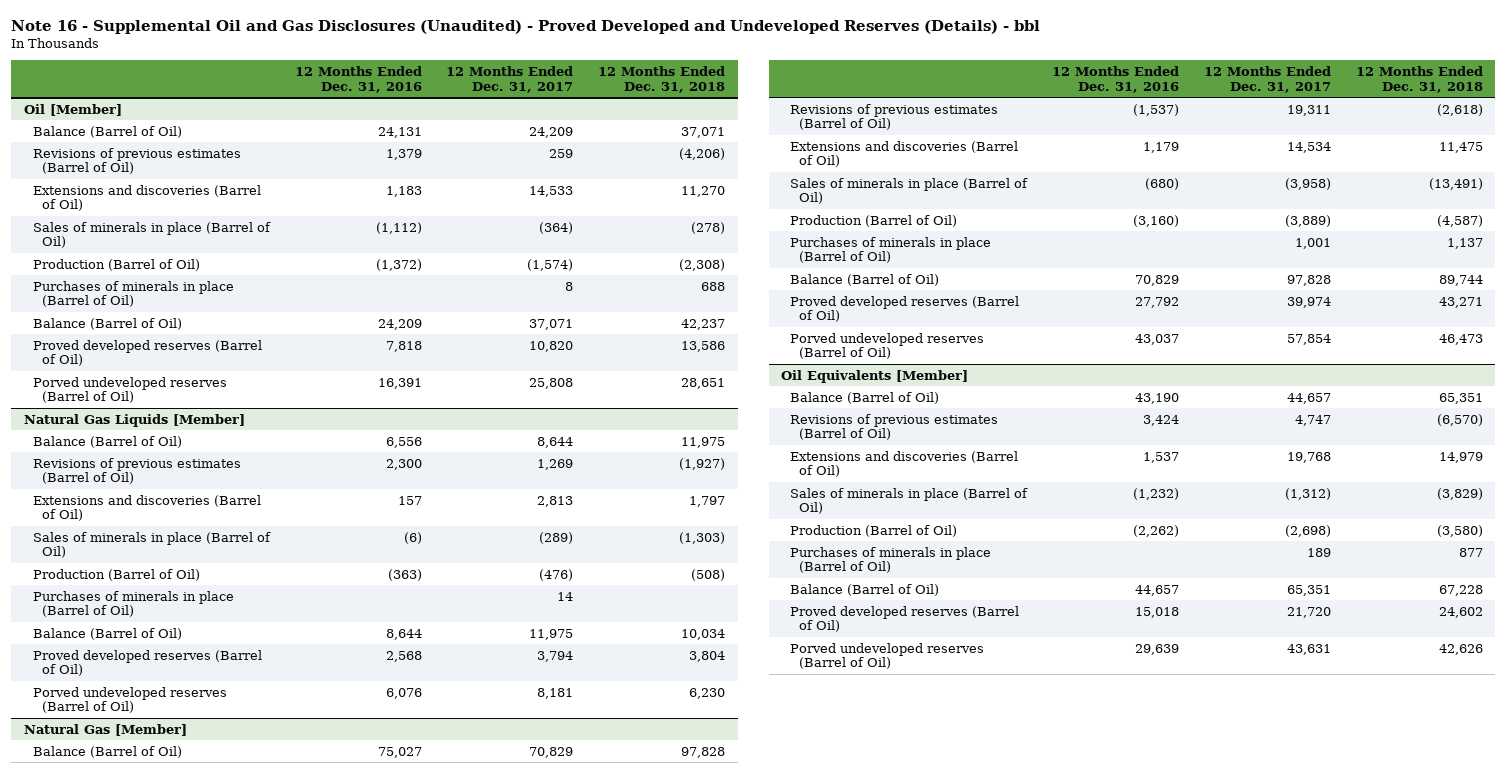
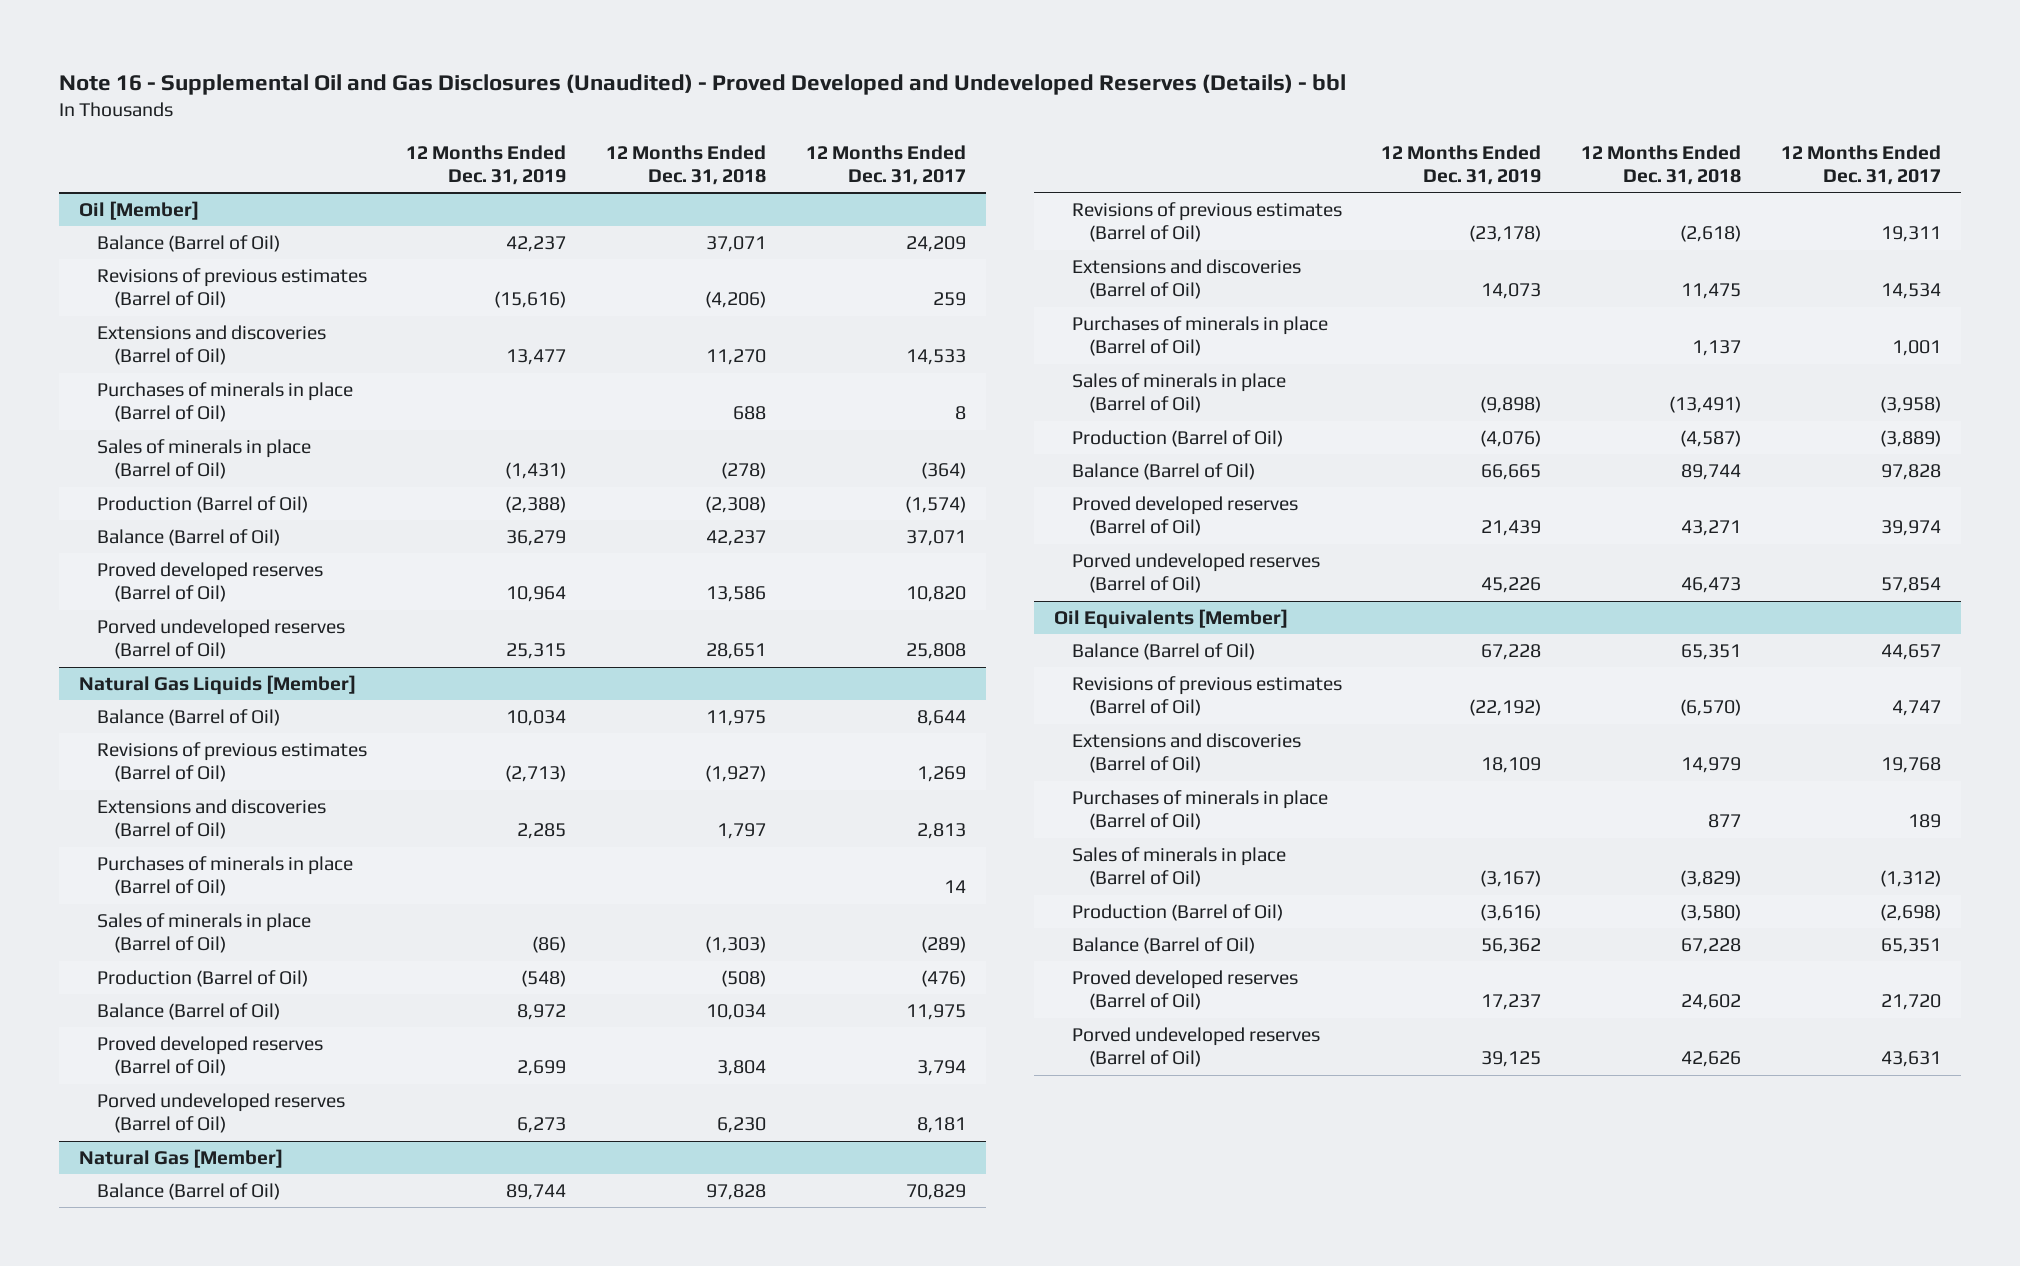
[294,66,422,93] 12 Months Ended Dec. 31, 2016 -> none
none -> [406,144,567,186] 12 Months Ended Dec. 31, 2019
[32,280,234,308] Purchases of minerals in place (Barrel of Oil) -> [96,381,353,423] Purchases of minerals in place (Barrel of Oil)
[32,590,234,618] Purchases of minerals in place (Barrel of Oil) -> [96,855,353,897] Purchases of minerals in place (Barrel of Oil)
[790,236,992,264] Purchases of minerals in place (Barrel of Oil) -> [1071,315,1328,357] Purchases of minerals in place (Barrel of Oil)
[790,546,992,574] Purchases of minerals in place (Barrel of Oil) -> [1071,789,1328,831] Purchases of minerals in place (Barrel of Oil)

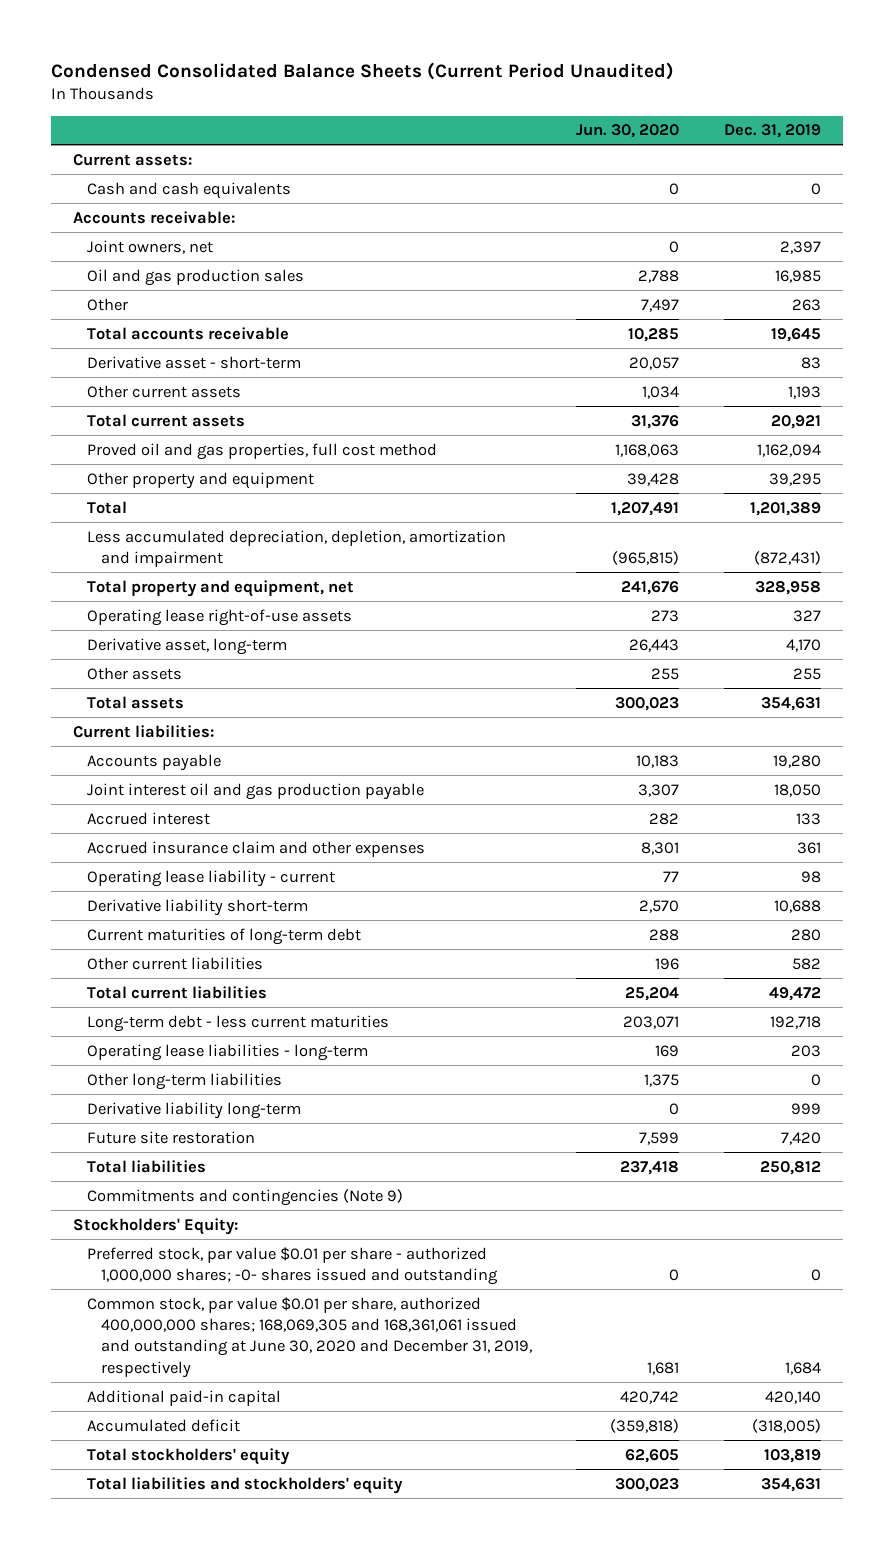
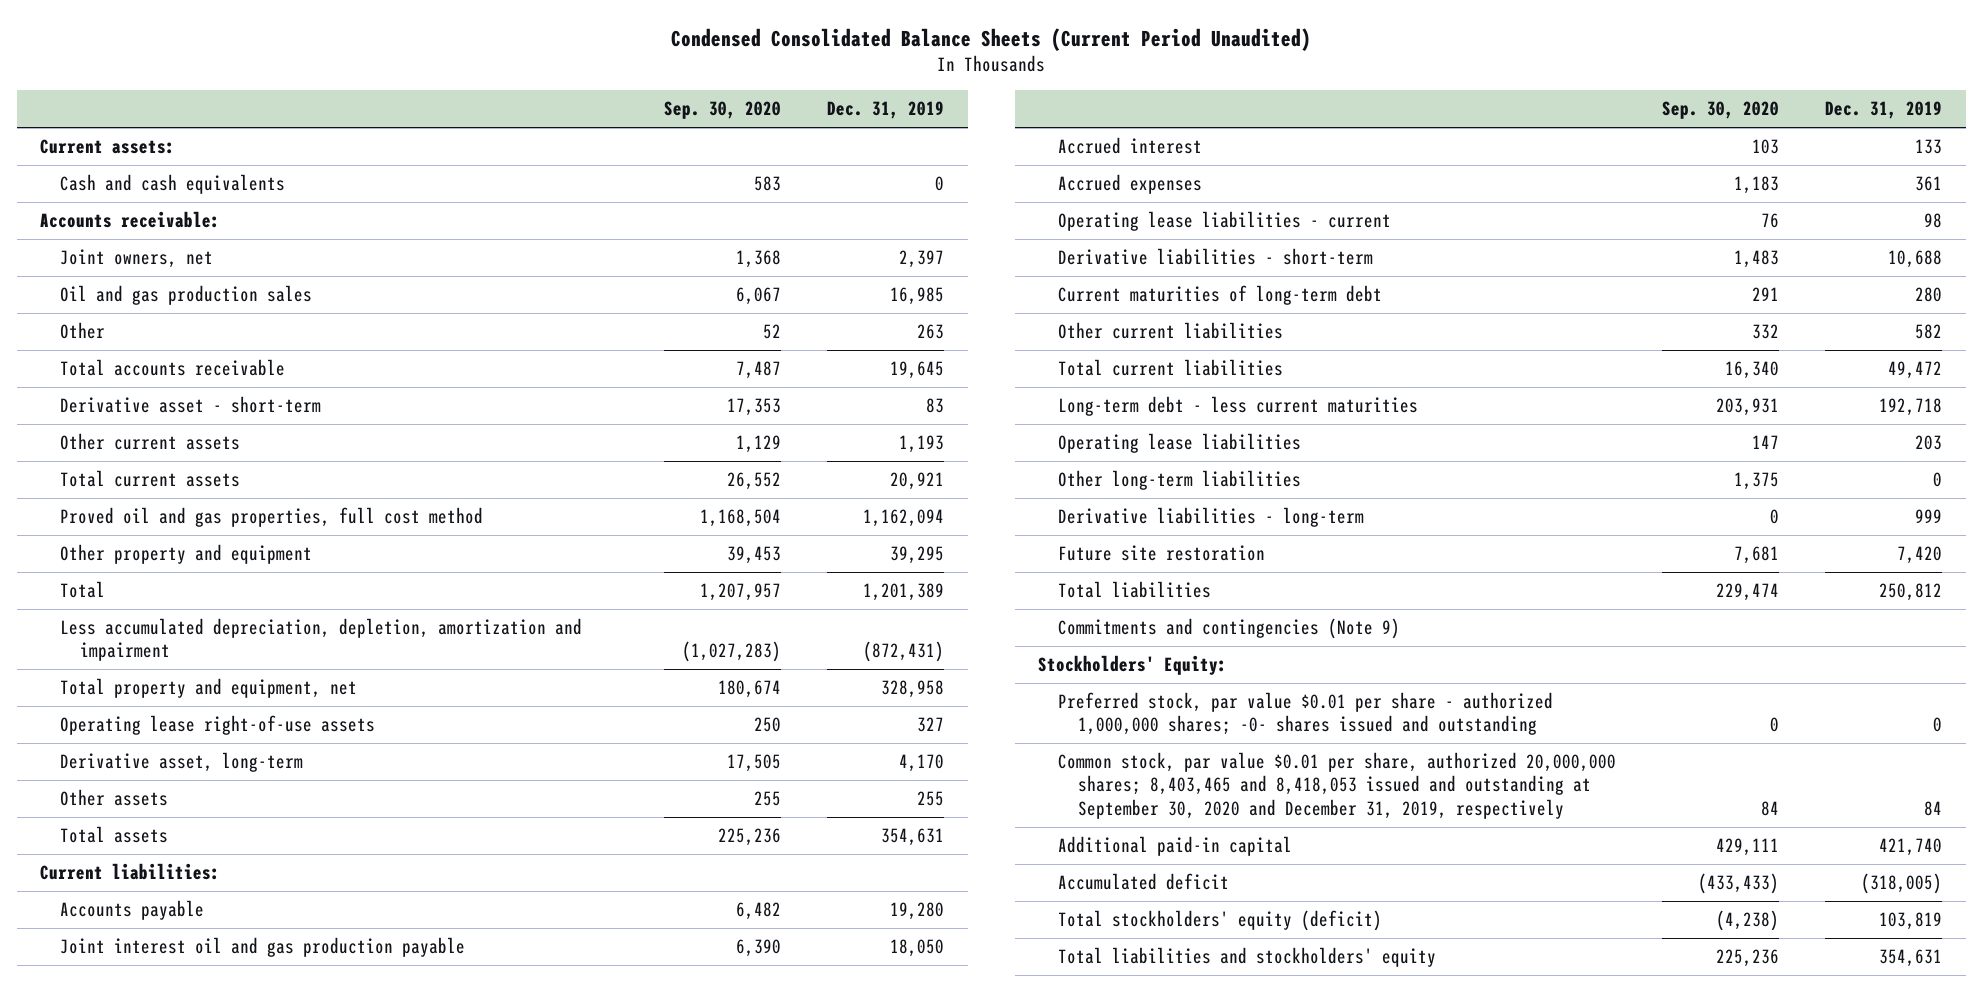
[576,124,680,139] Jun. 30, 2020 -> none
none -> [664,101,782,120] Sep. 30, 2020
[86,840,425,857] Accrued insurance claim and other expenses -> [1057,174,1202,195] Accrued expenses
[86,869,335,887] Operating lease liability - current -> [1057,211,1391,232] Operating lease liabilities - current
[86,898,308,916] Derivative liability short-term -> [1057,248,1373,266] Derivative liabilities - short-term
[86,1043,368,1061] Operating lease liabilities - long-term -> [1057,433,1301,454] Operating lease liabilities
[86,1101,301,1119] Derivative liability long-term -> [1057,507,1364,528] Derivative liabilities - long-term
[86,1296,532,1378] Common stock, par value $0.01 per share, authorized 400,000,000 shares; 168,069,305 and 168,361,061 issued and outstanding at June 30, 2020 and December 31, 2019, respectively -> [1057,752,1616,819] Common stock, par value $0.01 per share, authorized 20,000,000 shares; 8,403,465 and 8,418,053 issued and outstanding at September 30, 2020 and December 31, 2019, respectively
[784,1361,821,1375] 1,684 -> [1924,800,1943,816] 84
[764,1390,821,1404] 420,140 -> [1879,838,1943,857] 421,740
[86,1447,290,1465] Total stockholders' equity -> [1057,910,1382,932] Total stockholders' equity (deficit)

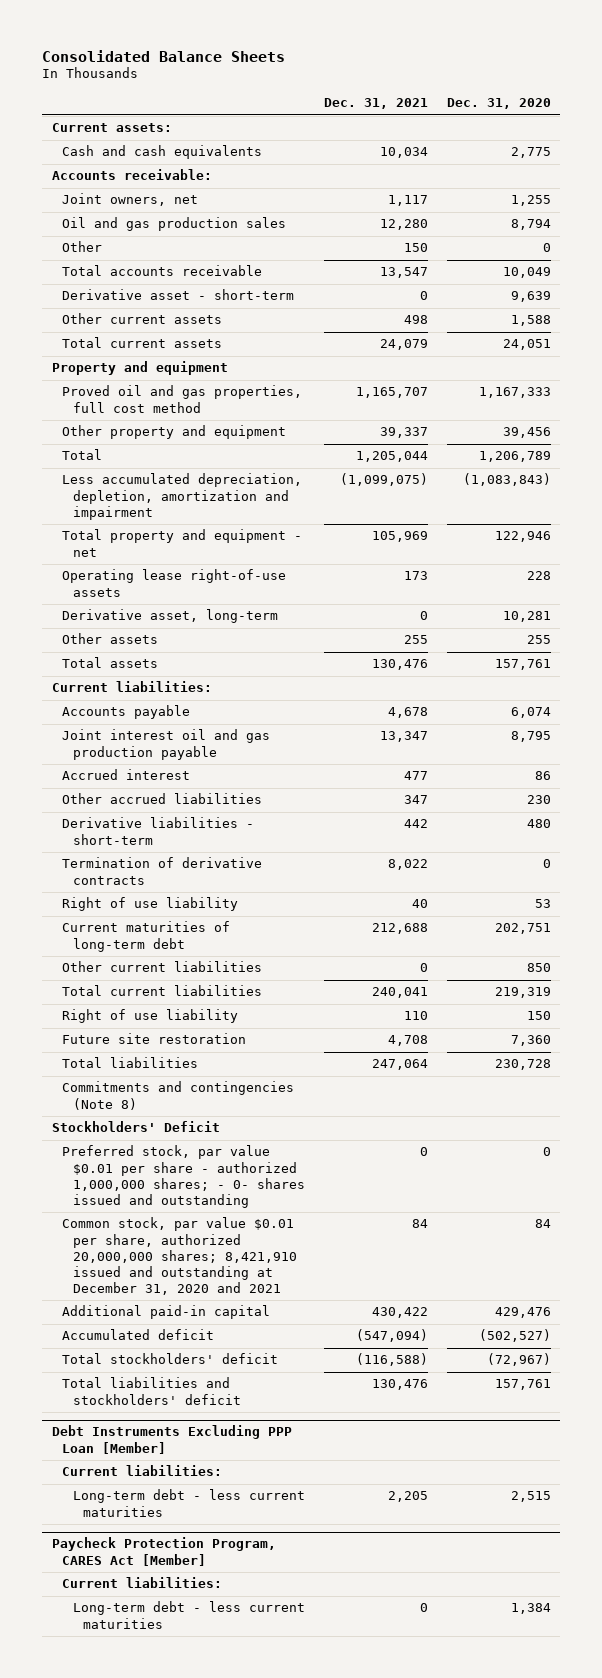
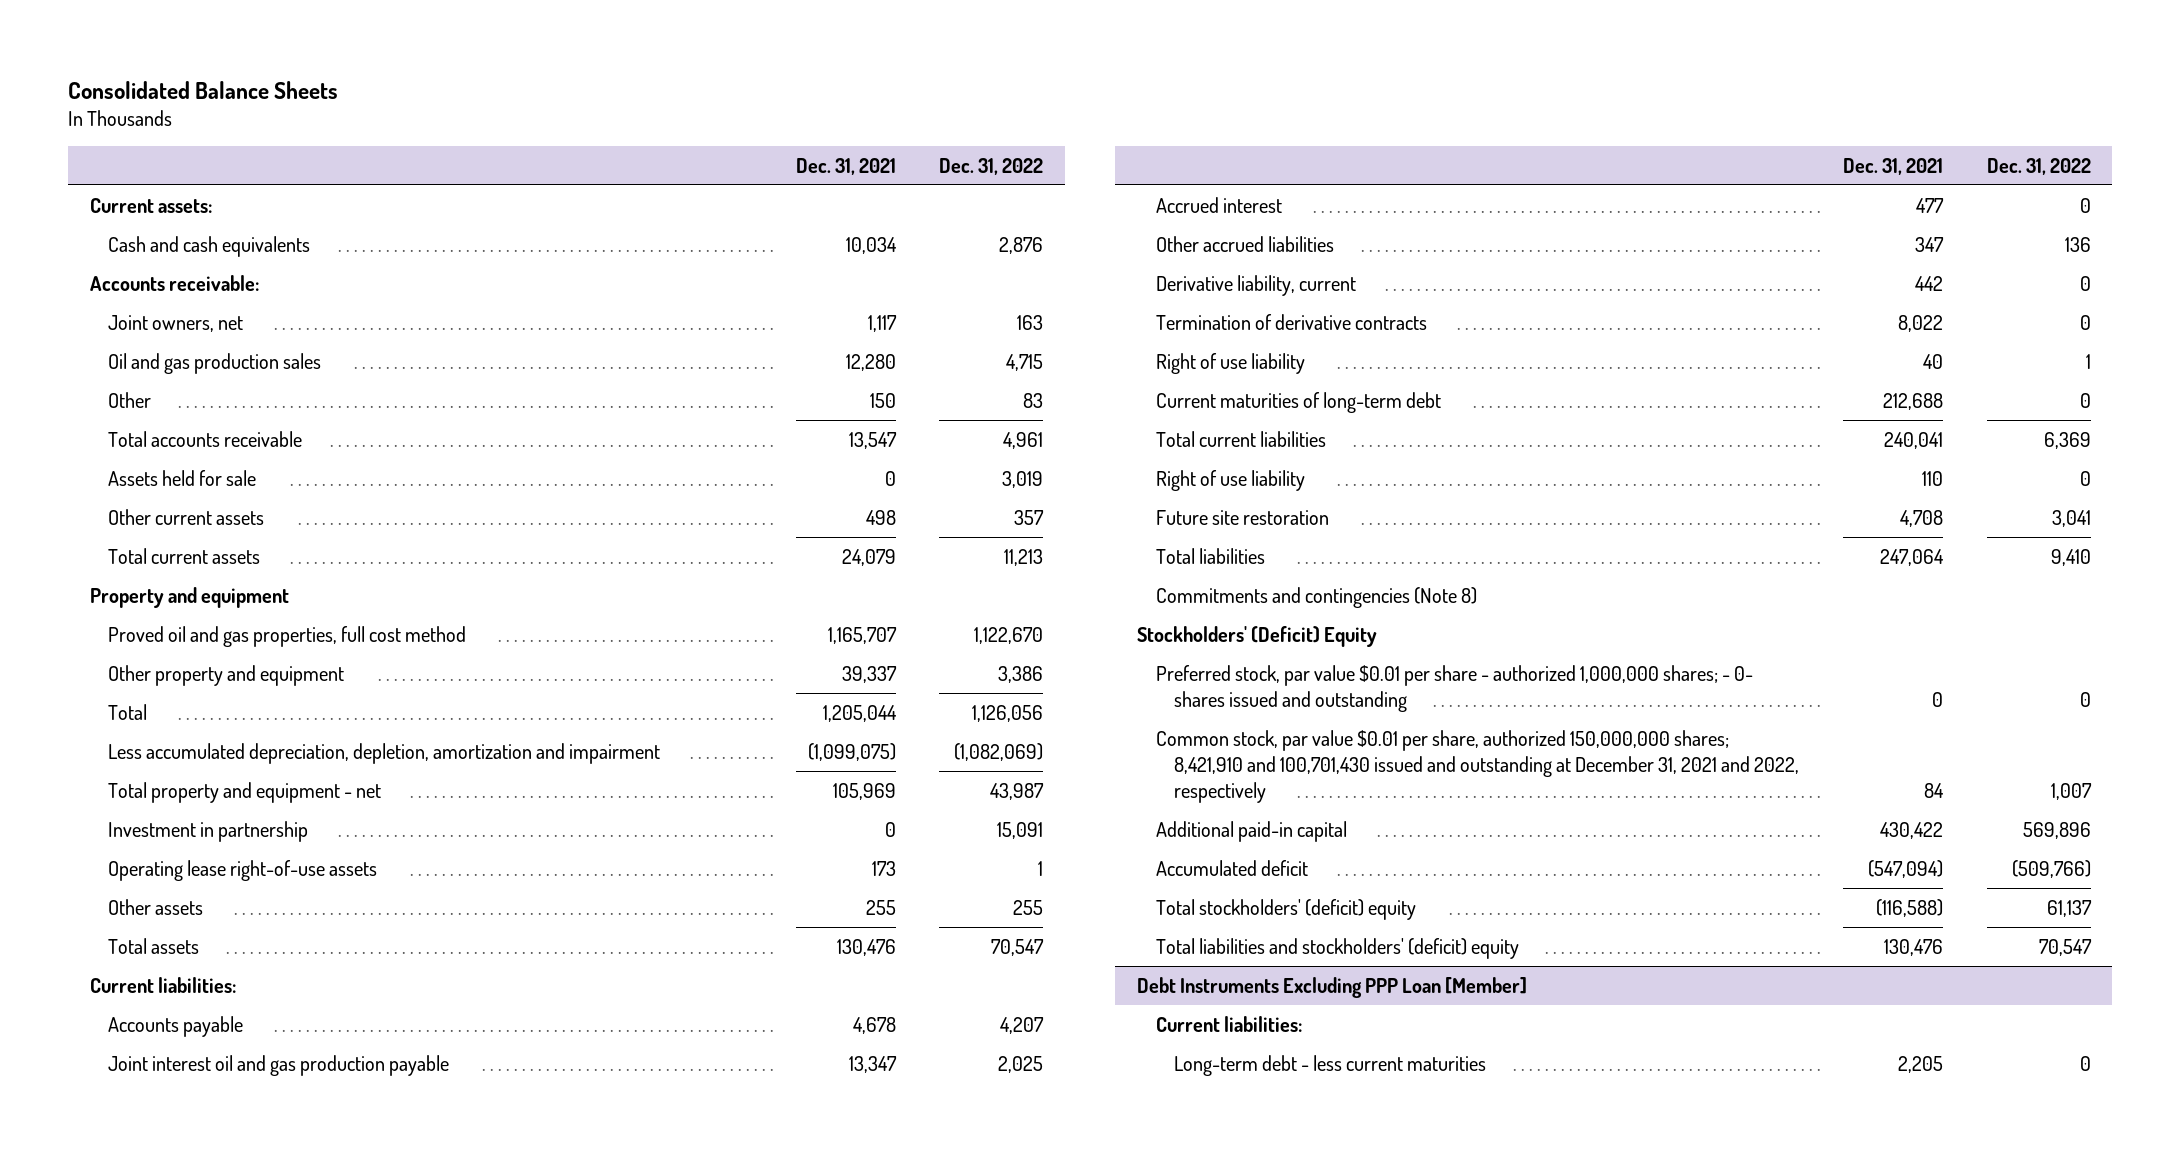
[446,98,551,110] Dec. 31, 2020 -> none
none -> [939,157,1044,175] Dec. 31, 2022
[62,289,295,301] Derivative asset - short-term -> none
none -> [108,469,257,486] Assets held for sale
none -> [108,820,309,842] Investment in partnership
[62,609,279,624] Derivative asset, long-term -> none
[62,817,255,845] Derivative liabilities - short-term -> [1155,274,1356,296] Derivative liability, current
[62,961,263,973] Other current liabilities -> none
[51,1121,220,1133] Stockholders' Deficit -> [1137,625,1378,647] Stockholders' (Deficit) Equity
[62,1217,297,1296] Common stock, par value $0.01 per share, authorized 20,000,000 shares; 8,421,910 issued and outstanding at December 31, 2020 and 2021 -> [1155,729,1800,803] Common stock, par value $0.01 per share, authorized 150,000,000 shares; 8,421,910 and 100,701,430 issued and outstanding at December 31, 2021 and 2022, respectively
[62,1353,279,1365] Total stockholders' deficit -> [1155,898,1416,920] Total stockholders' (deficit) equity
[62,1377,241,1405] Total liabilities and stockholders' deficit -> [1155,937,1519,959] Total liabilities and stockholders' (deficit) equity
[51,1537,276,1566] Paycheck Protection Program, CARES Act [Member] -> none
[62,1577,223,1589] Current liabilities: -> none
[72,1601,305,1629] Long-term debt - less current maturities -> none

